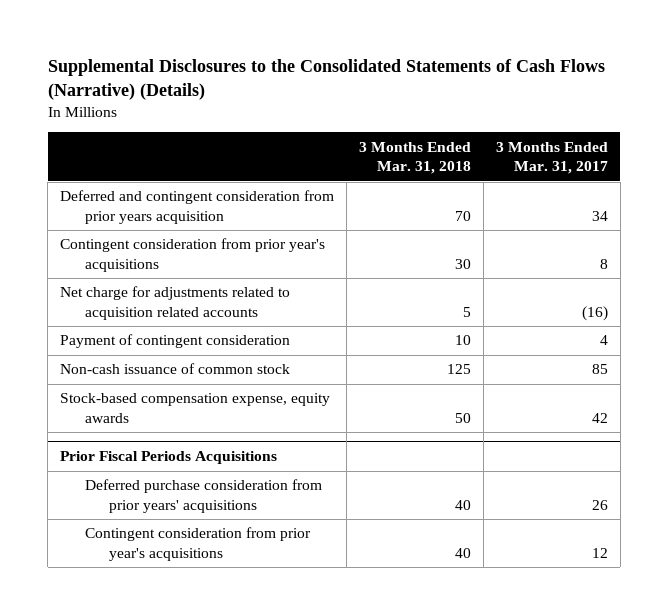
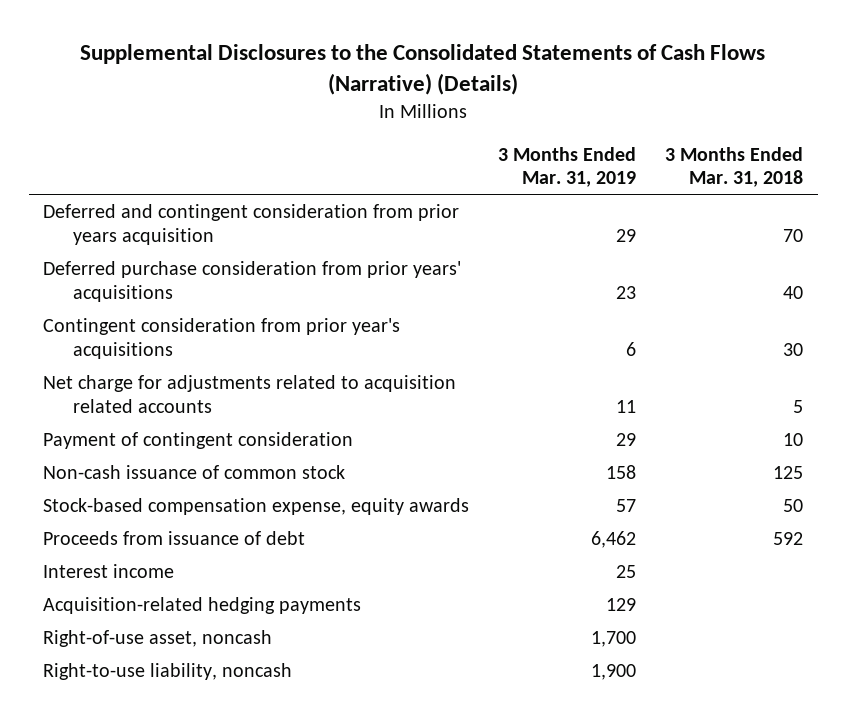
[495,141,608,175] 3 Months Ended Mar. 31, 2017 -> none
none -> [498,146,637,188] 3 Months Ended Mar. 31, 2019
none -> [43,261,462,302] Deferred purchase consideration from prior years' acquisitions
[60,451,278,465] Prior Fiscal Periods Acquisitions -> none
[84,479,322,514] Deferred purchase consideration from prior years' acquisitions -> none
[84,527,311,562] Contingent consideration from prior year's acquisitions -> none
none -> [43,531,306,546] Proceeds from issuance of debt
none -> [43,564,175,579] Interest income
none -> [43,597,362,615] Acquisition-related hedging payments
none -> [43,630,273,648] Right-of-use asset, noncash
none -> [43,663,293,681] Right-to-use liability, noncash

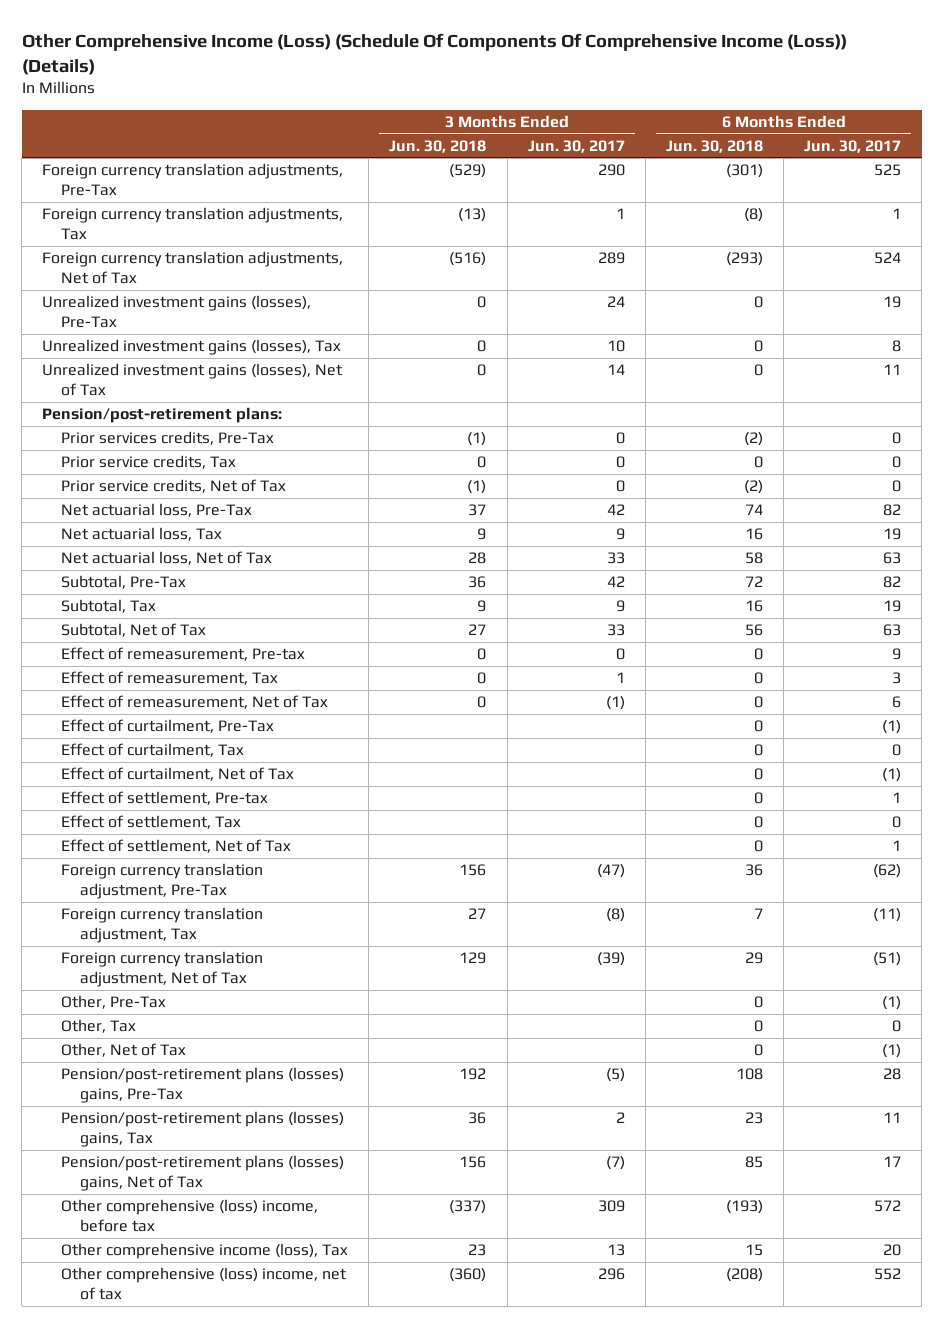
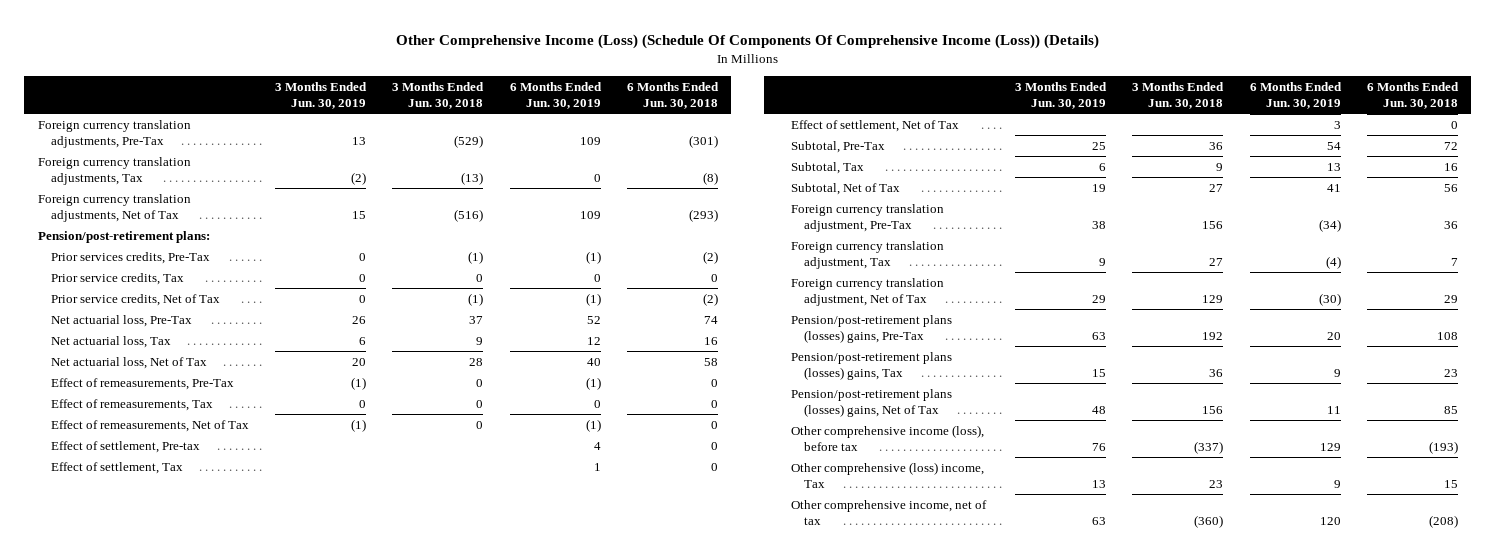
[527,139,625,153] Jun. 30, 2017 -> none
[804,139,902,153] Jun. 30, 2017 -> none
none -> [275,81,368,109] 3 Months Ended Jun. 30, 2019
none -> [509,81,602,109] 6 Months Ended Jun. 30, 2019
[42,295,312,328] Unrealized investment gains (losses), Pre-Tax -> none
[42,339,342,356] Unrealized investment gains (losses), Tax -> none
[42,363,344,396] Unrealized investment gains (losses), Net of Tax -> none
[61,719,275,734] Effect of curtailment, Pre-Tax -> none
[61,743,245,758] Effect of curtailment, Tax -> none
[61,767,295,782] Effect of curtailment, Net of Tax -> none
[61,647,306,662] Effect of remeasurement, Pre-tax -> [50,377,234,390] Effect of remeasurements, Pre-Tax
[61,671,279,686] Effect of remeasurement, Tax -> [50,398,213,411] Effect of remeasurements, Tax
[61,695,329,710] Effect of remeasurement, Net of Tax -> [50,419,249,432] Effect of remeasurements, Net of Tax
[61,575,187,590] Subtotal, Pre-Tax -> [790,140,885,153] Subtotal, Pre-Tax
[61,599,157,614] Subtotal, Tax -> [790,161,864,174] Subtotal, Tax
[61,623,207,638] Subtotal, Net of Tax -> [790,182,900,195] Subtotal, Net of Tax
[61,995,167,1010] Other, Pre-Tax -> none
[61,1019,137,1034] Other, Tax -> none
[61,1043,187,1058] Other, Net of Tax -> none
[61,1199,319,1232] Other comprehensive (loss) income, before tax -> [790,424,984,451] Other comprehensive income (loss), before tax
[61,1243,349,1260] Other comprehensive income (loss), Tax -> [790,461,984,488] Other comprehensive (loss) income, Tax
[61,1267,348,1300] Other comprehensive (loss) income, net of tax -> [790,499,987,525] Other comprehensive income, net of tax

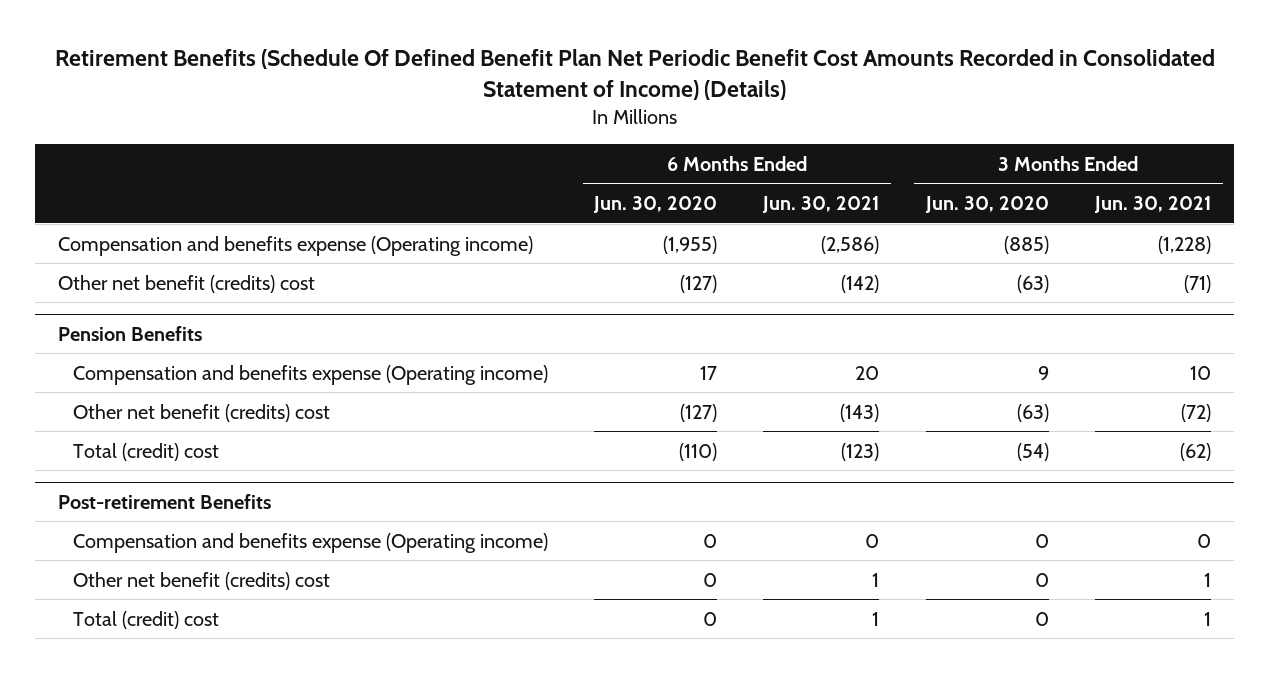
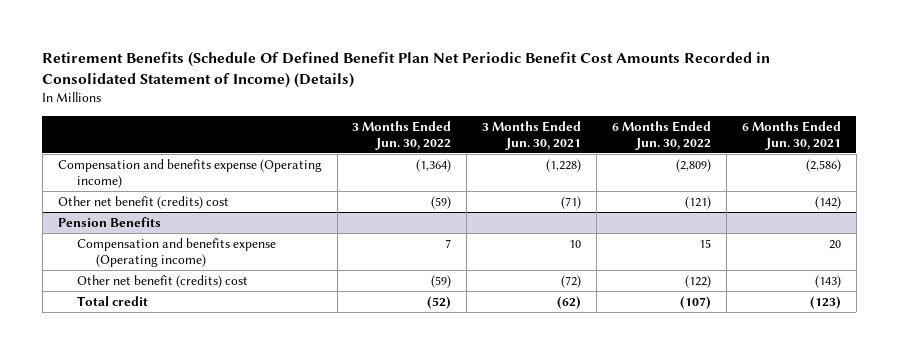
[593,195,718,213] Jun. 30, 2020 -> none
[924,195,1049,213] Jun. 30, 2020 -> none
none -> [352,120,452,150] 3 Months Ended Jun. 30, 2022
none -> [612,120,712,150] 6 Months Ended Jun. 30, 2022
[58,493,272,509] Post-retirement Benefits -> none
[72,532,548,553] Compensation and benefits expense (Operating income) -> none
[72,571,330,590] Other net benefit (credits) cost -> none
[72,610,219,629] Total (credit) cost -> none
[72,442,219,461] Total (credit) cost -> [76,295,148,306] Total credit

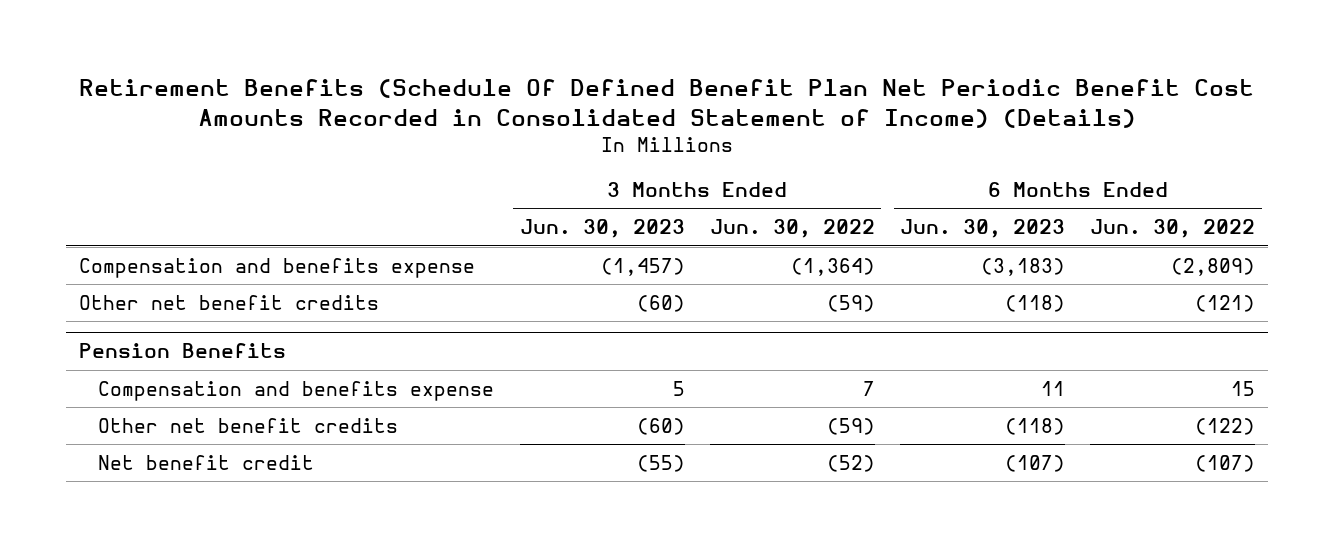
[482,120,582,150] 3 Months Ended Jun. 30, 2021 -> none
[742,120,842,150] 6 Months Ended Jun. 30, 2021 -> none
none -> [519,219,685,239] Jun. 30, 2023
none -> [900,219,1066,239] Jun. 30, 2023
[57,158,322,188] Compensation and benefits expense (Operating income) -> [78,258,475,279] Compensation and benefits expense
[57,195,229,209] Other net benefit (credits) cost -> [78,295,379,311] Other net benefit credits
[76,237,276,267] Compensation and benefits expense (Operating income) -> [98,381,495,402] Compensation and benefits expense
[76,274,248,288] Other net benefit (credits) cost -> [98,418,399,434] Other net benefit credits
[76,295,148,306] Total credit -> [98,455,315,471] Net benefit credit

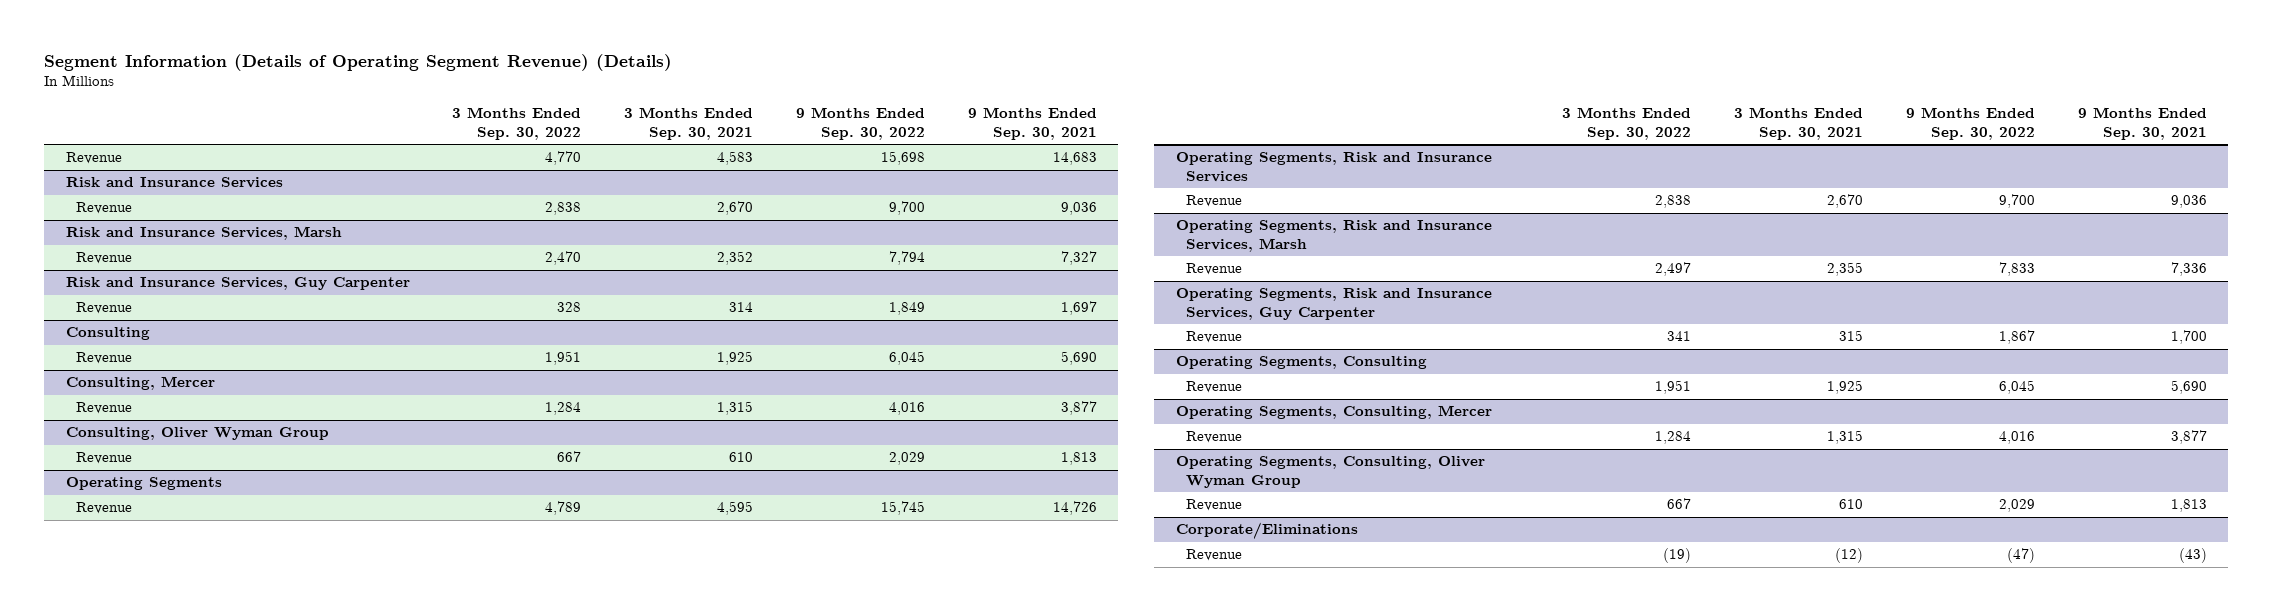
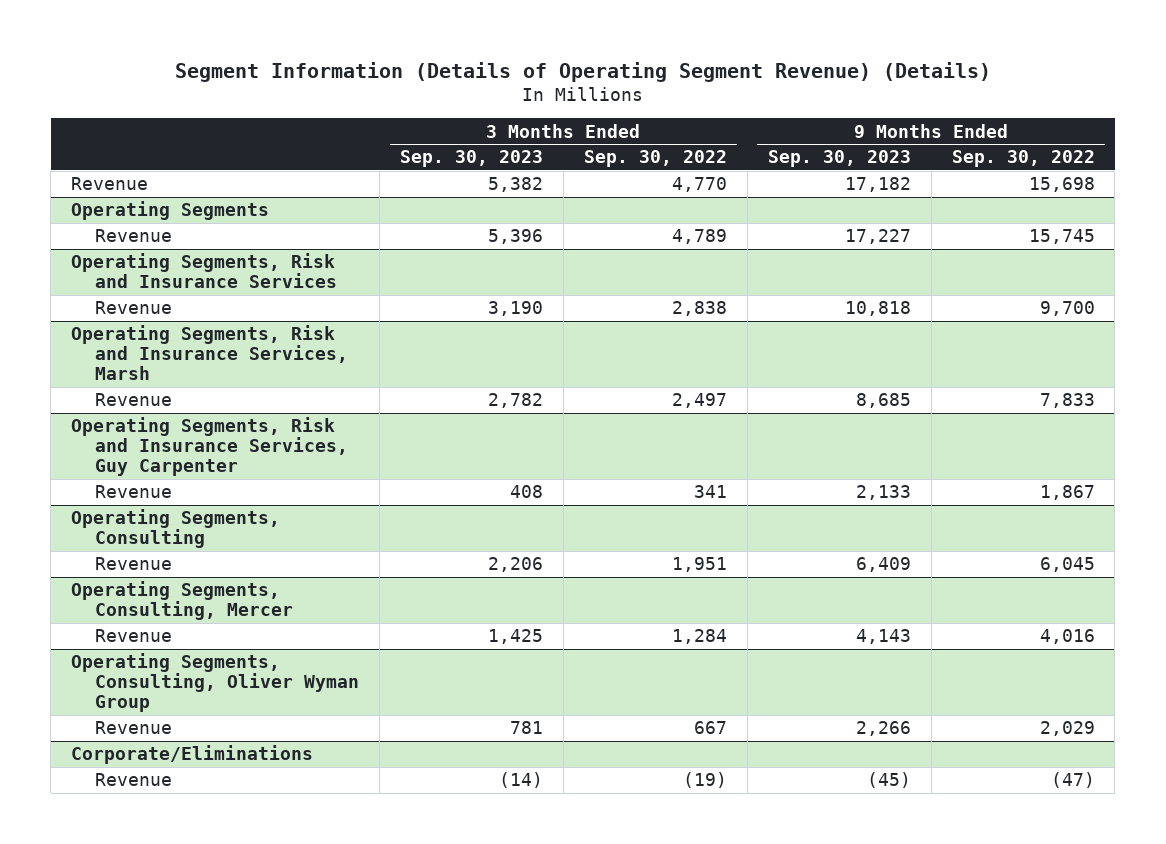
[624,107,754,140] 3 Months Ended Sep. 30, 2021 -> none
[967,107,1097,140] 9 Months Ended Sep. 30, 2021 -> none
none -> [399,150,543,168] Sep. 30, 2023
none -> [767,150,911,168] Sep. 30, 2023
[65,177,283,189] Risk and Insurance Services -> none
[75,202,132,215] Revenue -> none
[65,226,342,241] Risk and Insurance Services, Marsh -> none
[75,252,132,265] Revenue -> none
[65,277,410,291] Risk and Insurance Services, Guy Carpenter -> none
[75,302,132,315] Revenue -> none
[65,327,150,341] Consulting -> none
[75,352,132,365] Revenue -> none
[65,376,215,391] Consulting, Mercer -> none
[75,402,132,415] Revenue -> none
[65,427,329,441] Consulting, Oliver Wyman Group -> none
[75,452,132,465] Revenue -> none

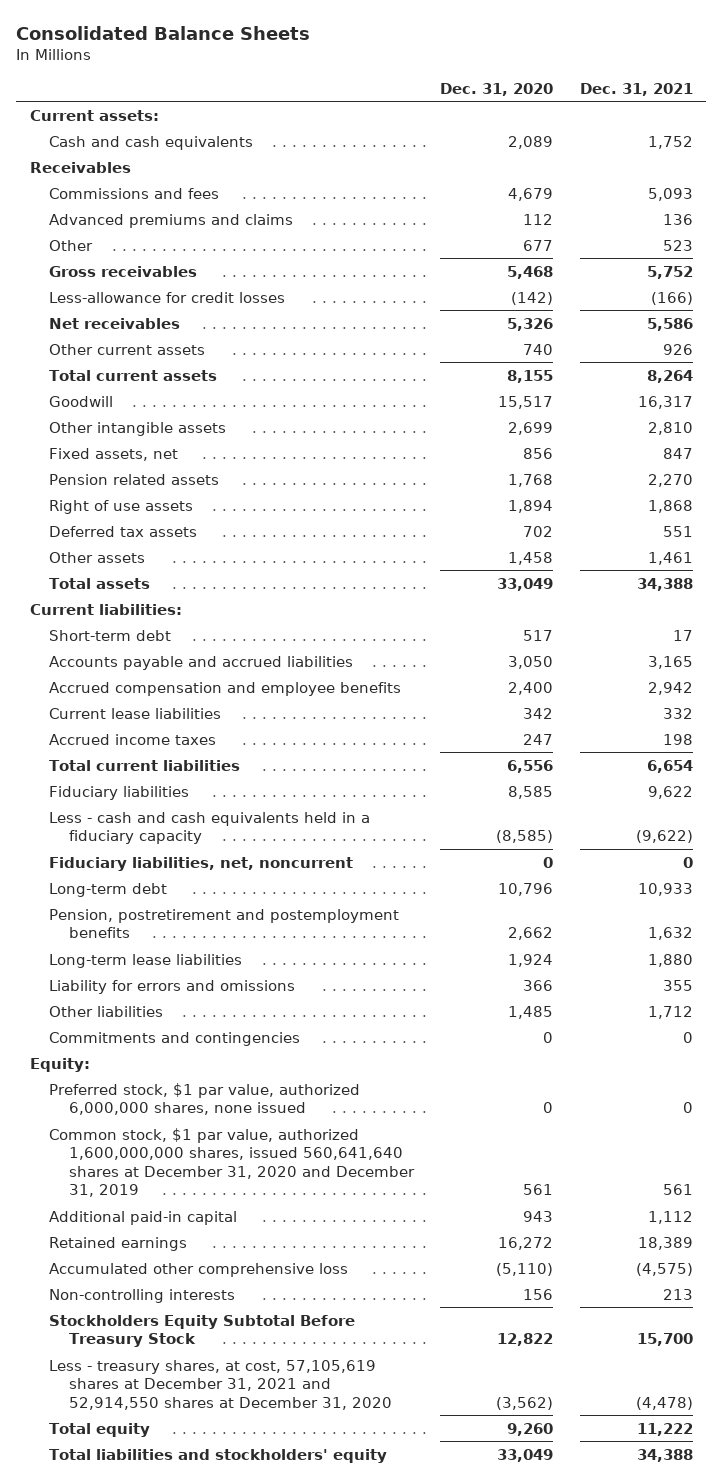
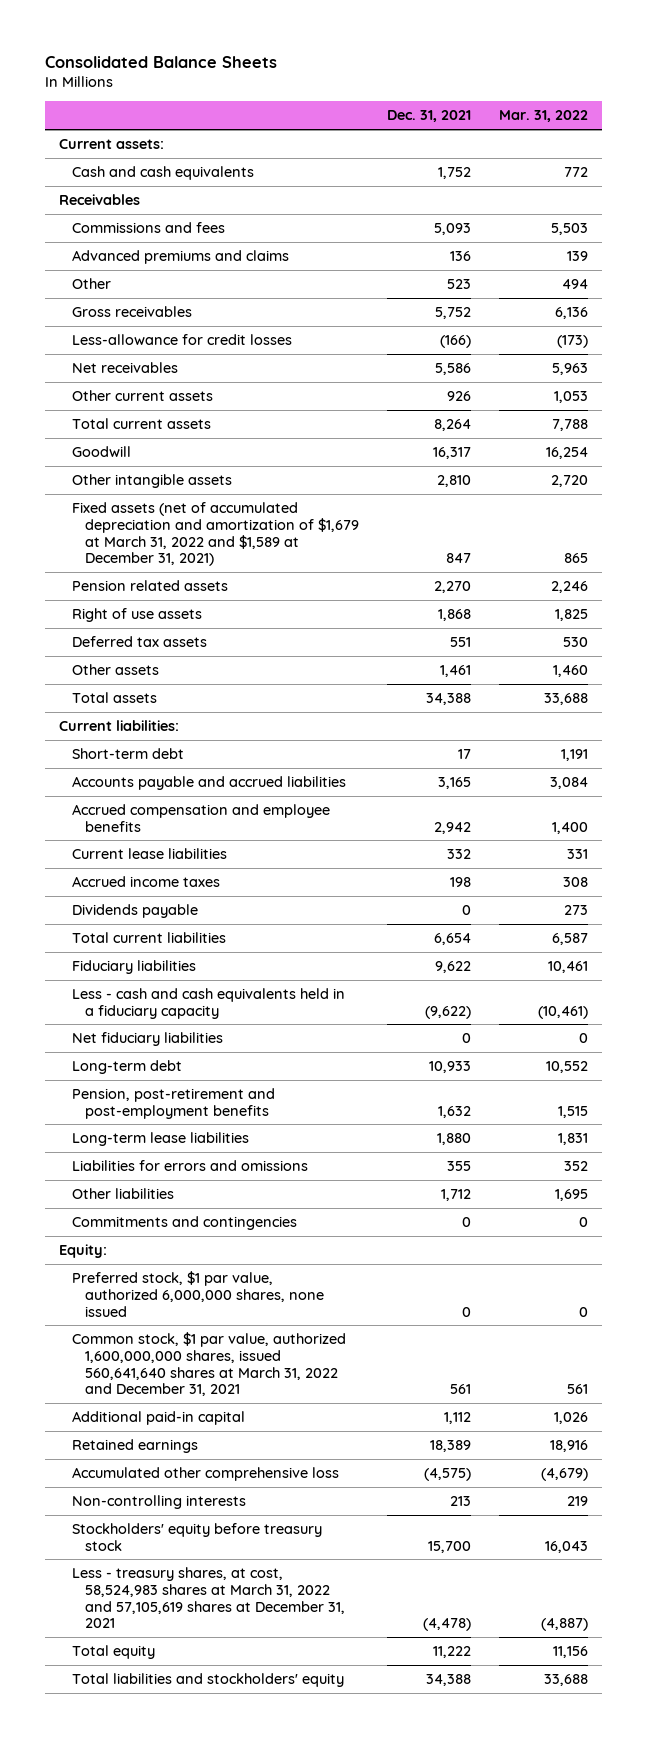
[440,82,554,96] Dec. 31, 2020 -> none
none -> [499,110,589,123] Mar. 31, 2022
[49,447,179,461] Fixed assets, net -> [71,501,359,567] Fixed assets (net of accumulated depreciation and amortization of $1,679 at March 31, 2022 and $1,589 at December 31, 2021)
none -> [71,903,198,918] Dividends payable
[49,856,354,871] Fiduciary liabilities, net, noncurrent -> [71,1031,223,1046] Net fiduciary liabilities
[49,908,400,939] Pension, postretirement and postemployment benefits -> [71,1087,275,1119] Pension, post-retirement and post-employment benefits
[49,979,296,994] Liability for errors and omissions -> [71,1159,308,1171] Liabilities for errors and omissions
[49,1127,415,1197] Common stock, $1 par value, authorized 1,600,000,000 shares, issued 560,641,640 shares at December 31, 2020 and December 31, 2019 -> [71,1331,346,1397] Common stock, $1 par value, authorized 1,600,000,000 shares, issued 560,641,640 shares at March 31, 2022 and December 31, 2021
[49,1314,356,1348] Stockholders Equity Subtotal Before Treasury Stock -> [71,1522,322,1551] Stockholders' equity before treasury stock
[49,1359,392,1410] Less - treasury shares, at cost, 57,105,619 shares at December 31, 2021 and 52,914,550 shares at December 31, 2020 -> [71,1566,345,1629] Less - treasury shares, at cost, 58,524,983 shares at March 31, 2022 and 57,105,619 shares at December 31, 2021

